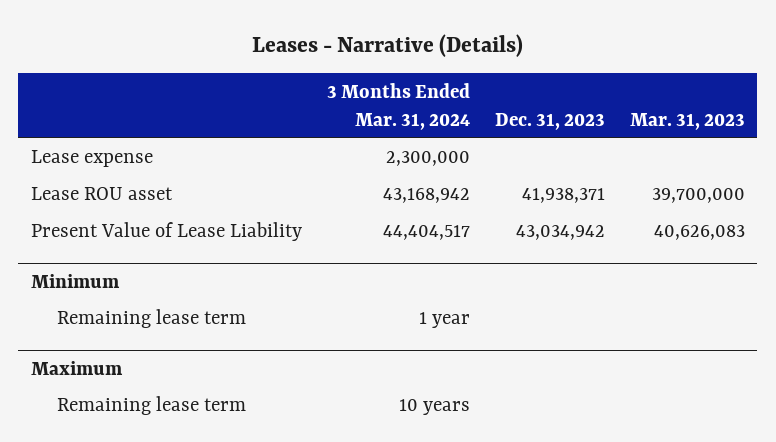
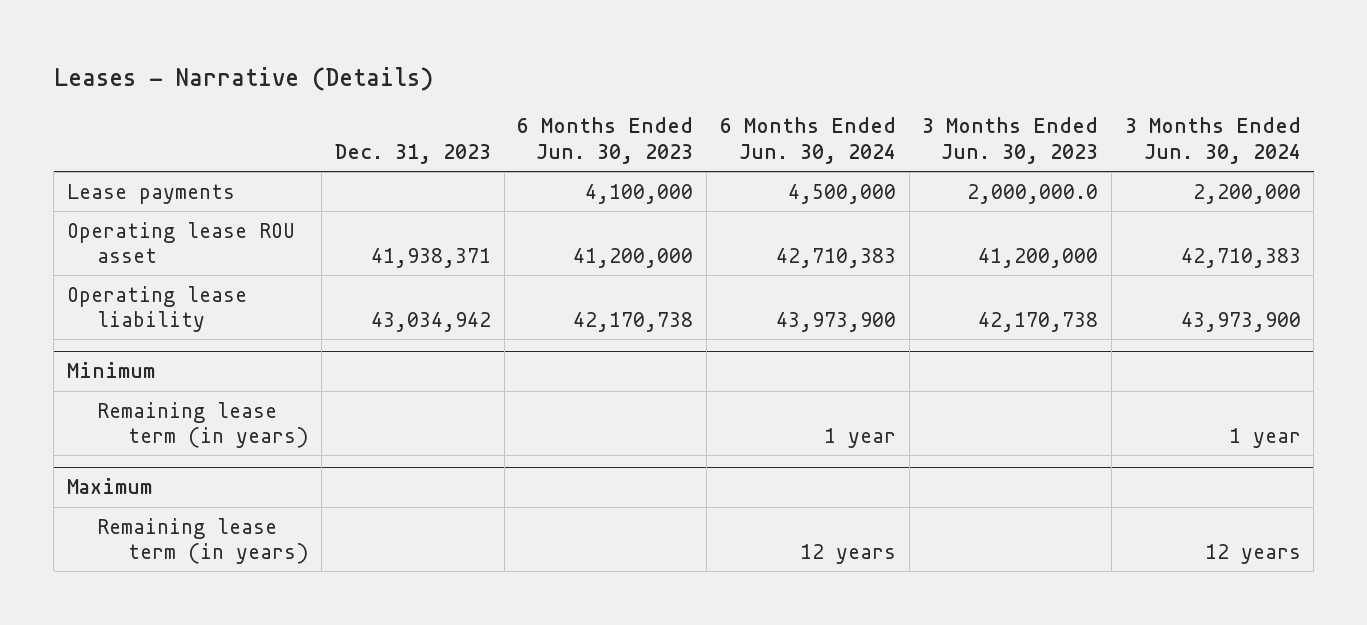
[326,82,470,130] 3 Months Ended Mar. 31, 2024 -> none
[629,112,745,130] Mar. 31, 2023 -> none
none -> [517,117,694,165] 6 Months Ended Jun. 30, 2023
none -> [719,117,896,165] 6 Months Ended Jun. 30, 2024
none -> [922,117,1099,165] 3 Months Ended Jun. 30, 2023
none -> [1124,117,1301,165] 3 Months Ended Jun. 30, 2024
[30,150,153,168] Lease expense -> [66,183,235,204] Lease payments
[30,187,173,201] Lease ROU asset -> [66,221,295,264] Operating lease ROU asset
[30,222,302,242] Present Value of Lease Liability -> [66,285,247,333] Operating lease liability
[56,309,246,329] Remaining lease term -> [97,401,309,449] Remaining lease term (in years)
[56,396,246,416] Remaining lease term -> [97,517,309,565] Remaining lease term (in years)

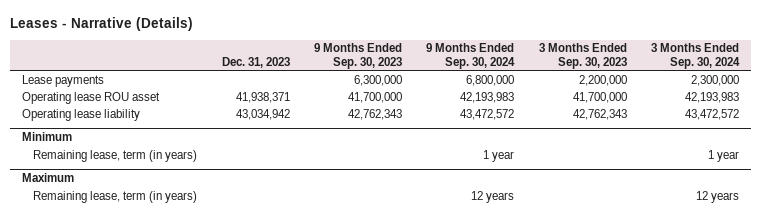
[517,117,694,165] 6 Months Ended Jun. 30, 2023 -> none
[719,117,896,165] 6 Months Ended Jun. 30, 2024 -> none
[922,117,1099,165] 3 Months Ended Jun. 30, 2023 -> none
[1124,117,1301,165] 3 Months Ended Jun. 30, 2024 -> none
none -> [314,43,403,69] 9 Months Ended Sep. 30, 2023
none -> [426,43,516,69] 9 Months Ended Sep. 30, 2024
none -> [538,43,627,69] 3 Months Ended Sep. 30, 2023
none -> [651,43,741,69] 3 Months Ended Sep. 30, 2024
[97,401,309,449] Remaining lease term (in years) -> [33,149,198,162] Remaining lease, term (in years)
[97,517,309,565] Remaining lease term (in years) -> [33,190,198,203] Remaining lease, term (in years)

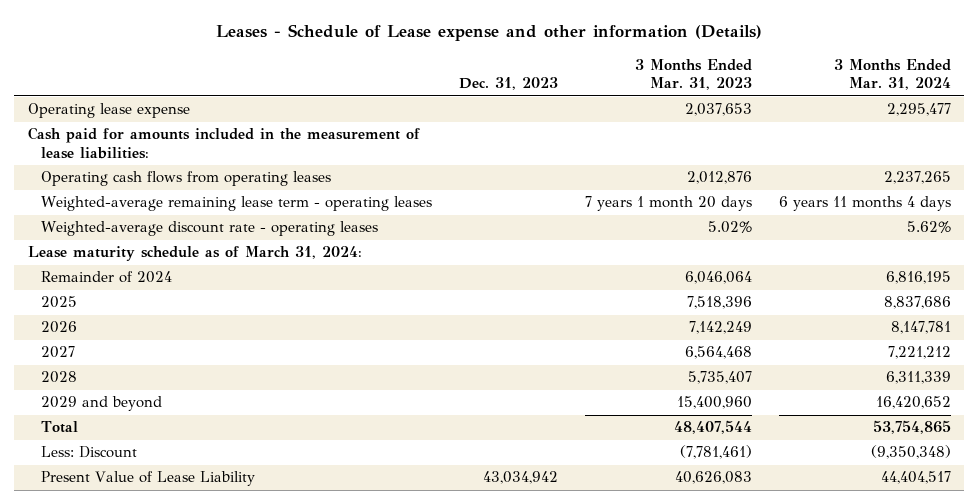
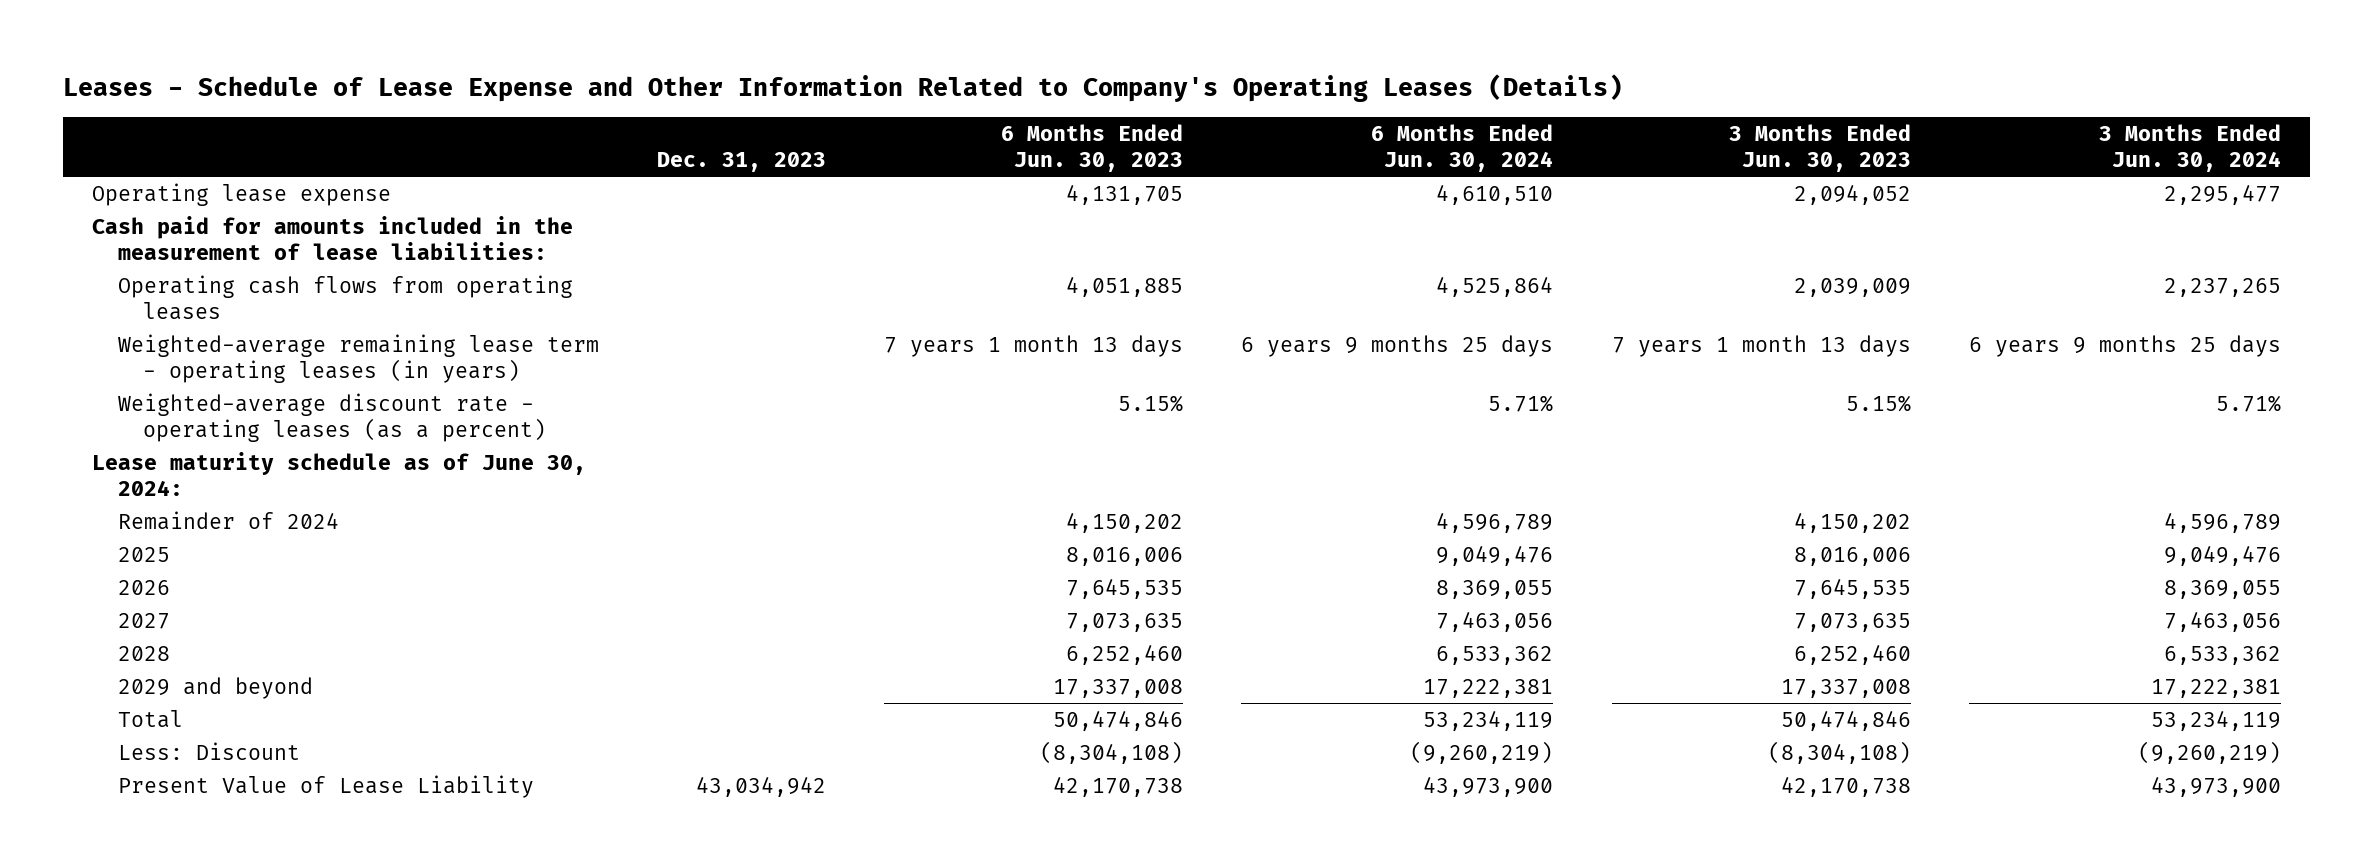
[216,24,763,42] Leases - Schedule of Lease expense and other information (Details) -> [63,74,1624,103] Leases - Schedule of Lease Expense and Other Information Related to Company's Operating Leases (Details)
[634,58,752,91] 3 Months Ended Mar. 31, 2023 -> none
[833,58,951,91] 3 Months Ended Mar. 31, 2024 -> none
none -> [1001,124,1184,173] 6 Months Ended Jun. 30, 2023
none -> [1371,124,1554,173] 6 Months Ended Jun. 30, 2024
none -> [1728,124,1911,173] 3 Months Ended Jun. 30, 2023
none -> [2098,124,2281,173] 3 Months Ended Jun. 30, 2024
[40,196,432,212] Weighted-average remaining lease term - operating leases -> [117,334,599,383] Weighted-average remaining lease term - operating leases (in years)
[40,221,378,237] Weighted-average discount rate - operating leases -> [117,393,547,442] Weighted-average discount rate - operating leases (as a percent)
[27,246,362,262] Lease maturity schedule as of March 31, 2024: -> [92,452,587,496] Lease maturity schedule as of June 30, 2024:

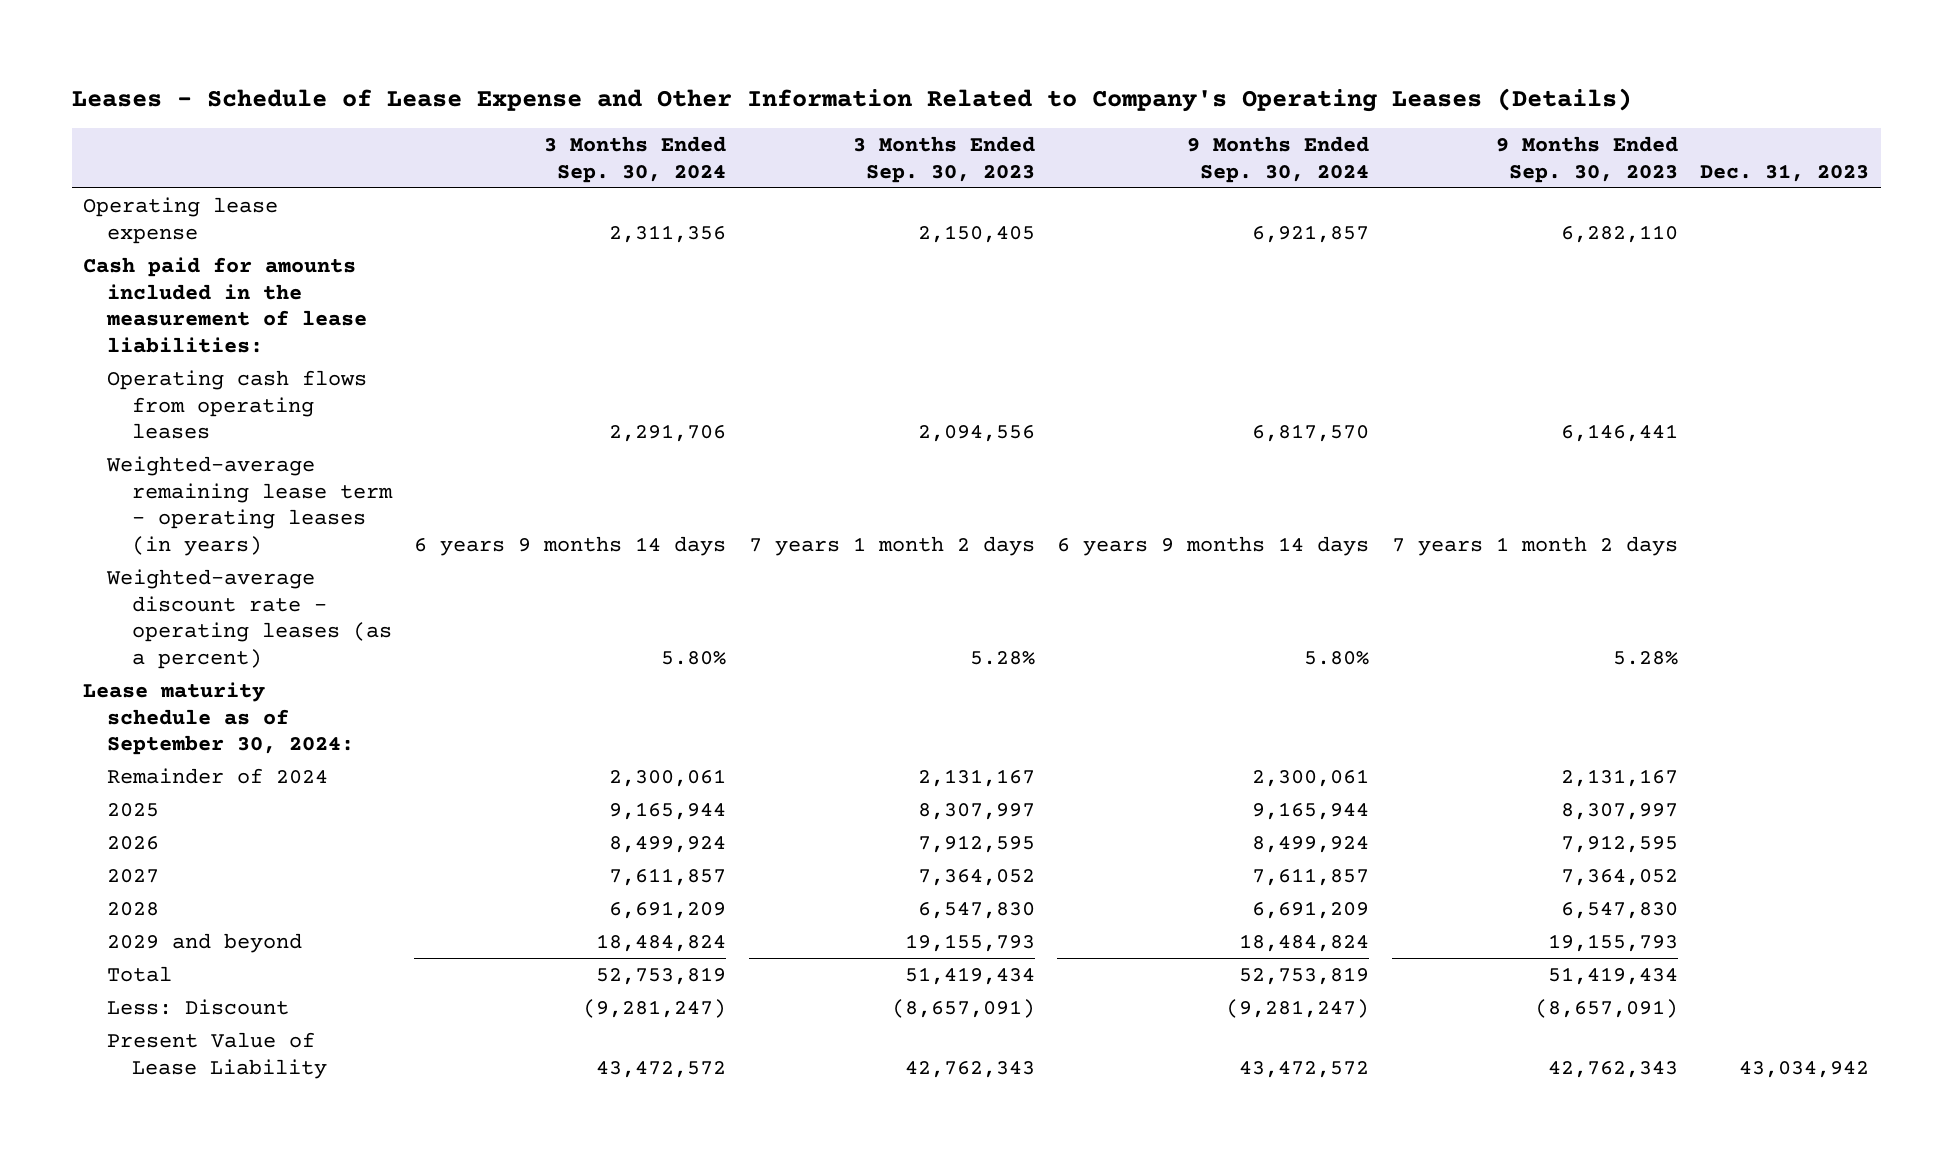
[1001,124,1184,173] 6 Months Ended Jun. 30, 2023 -> none
[1371,124,1554,173] 6 Months Ended Jun. 30, 2024 -> none
[1728,124,1911,173] 3 Months Ended Jun. 30, 2023 -> none
[2098,124,2281,173] 3 Months Ended Jun. 30, 2024 -> none
none -> [544,135,727,183] 3 Months Ended Sep. 30, 2024
none -> [852,135,1035,183] 3 Months Ended Sep. 30, 2023
none -> [1187,135,1370,183] 9 Months Ended Sep. 30, 2024
none -> [1495,135,1678,183] 9 Months Ended Sep. 30, 2023
[92,452,587,496] Lease maturity schedule as of June 30, 2024: -> [82,681,355,756] Lease maturity schedule as of September 30, 2024:

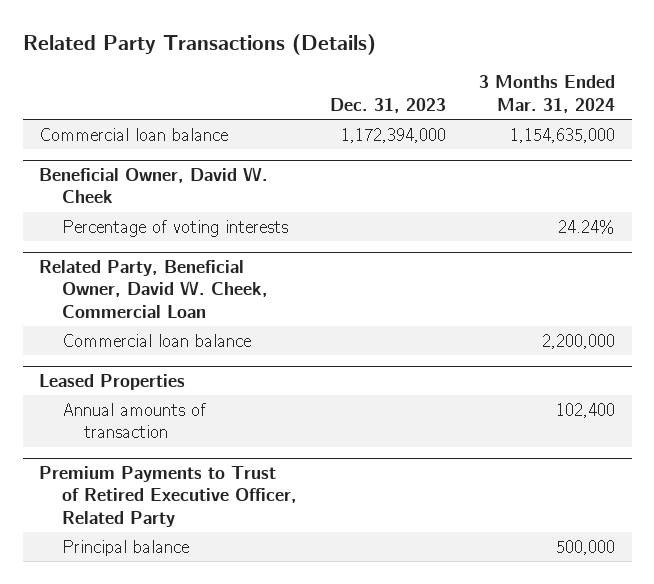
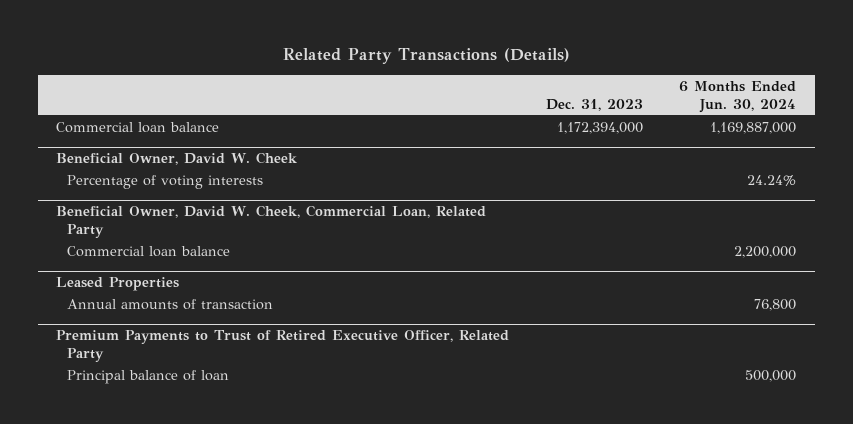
[478,75,615,113] 3 Months Ended Mar. 31, 2024 -> none
none -> [679,80,797,113] 6 Months Ended Jun. 30, 2024
[39,259,268,318] Related Party, Beneficial Owner, David W. Cheek, Commercial Loan -> [56,204,487,238] Beneficial Owner, David W. Cheek, Commercial Loan, Related Party
[61,539,189,556] Principal balance -> [67,369,230,384] Principal balance of loan

